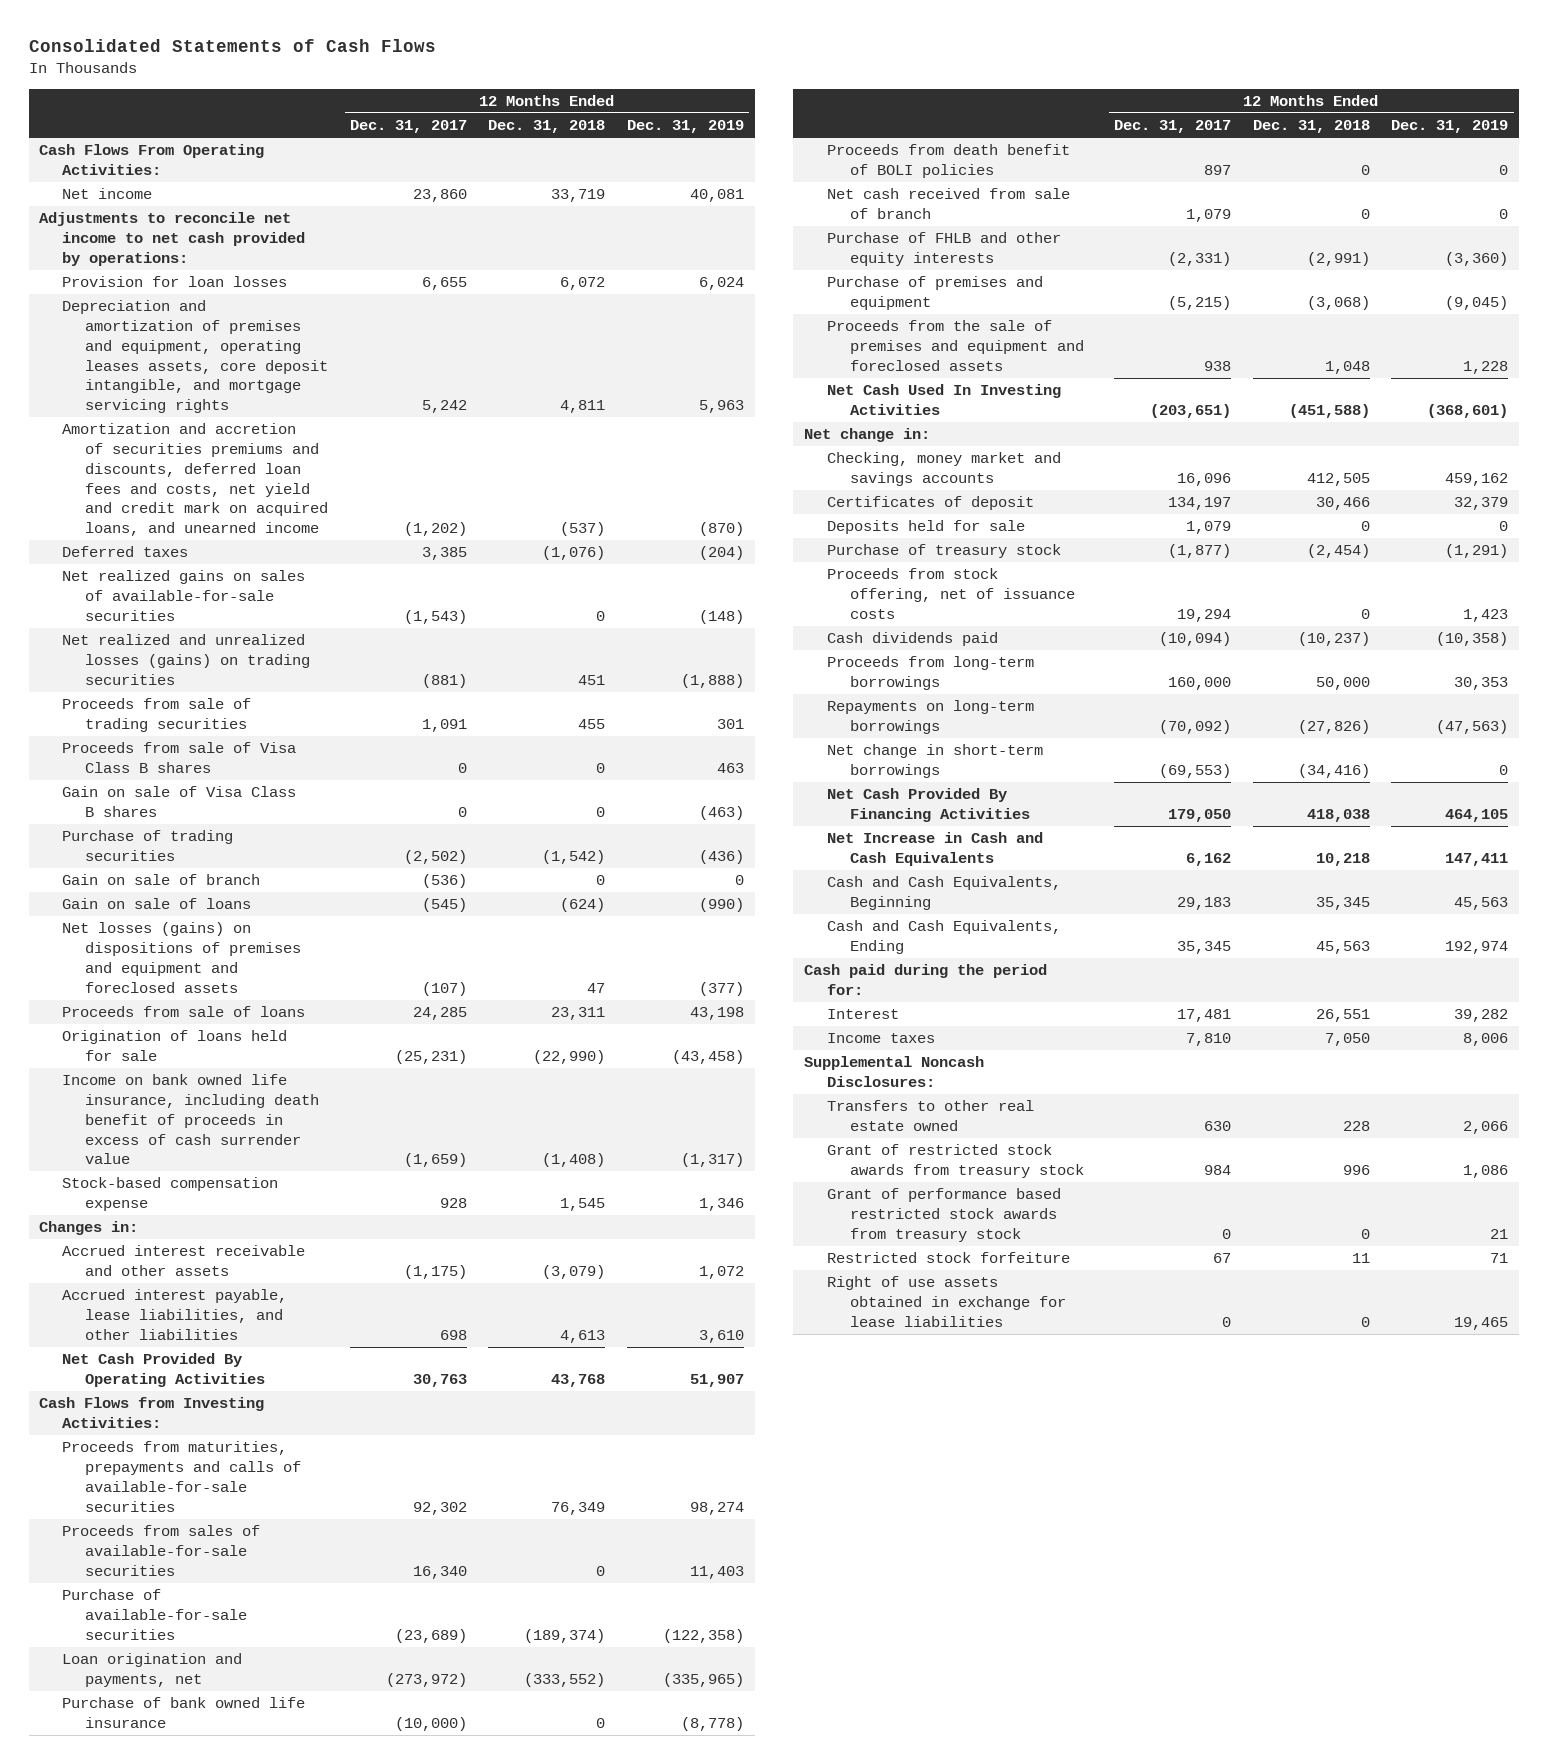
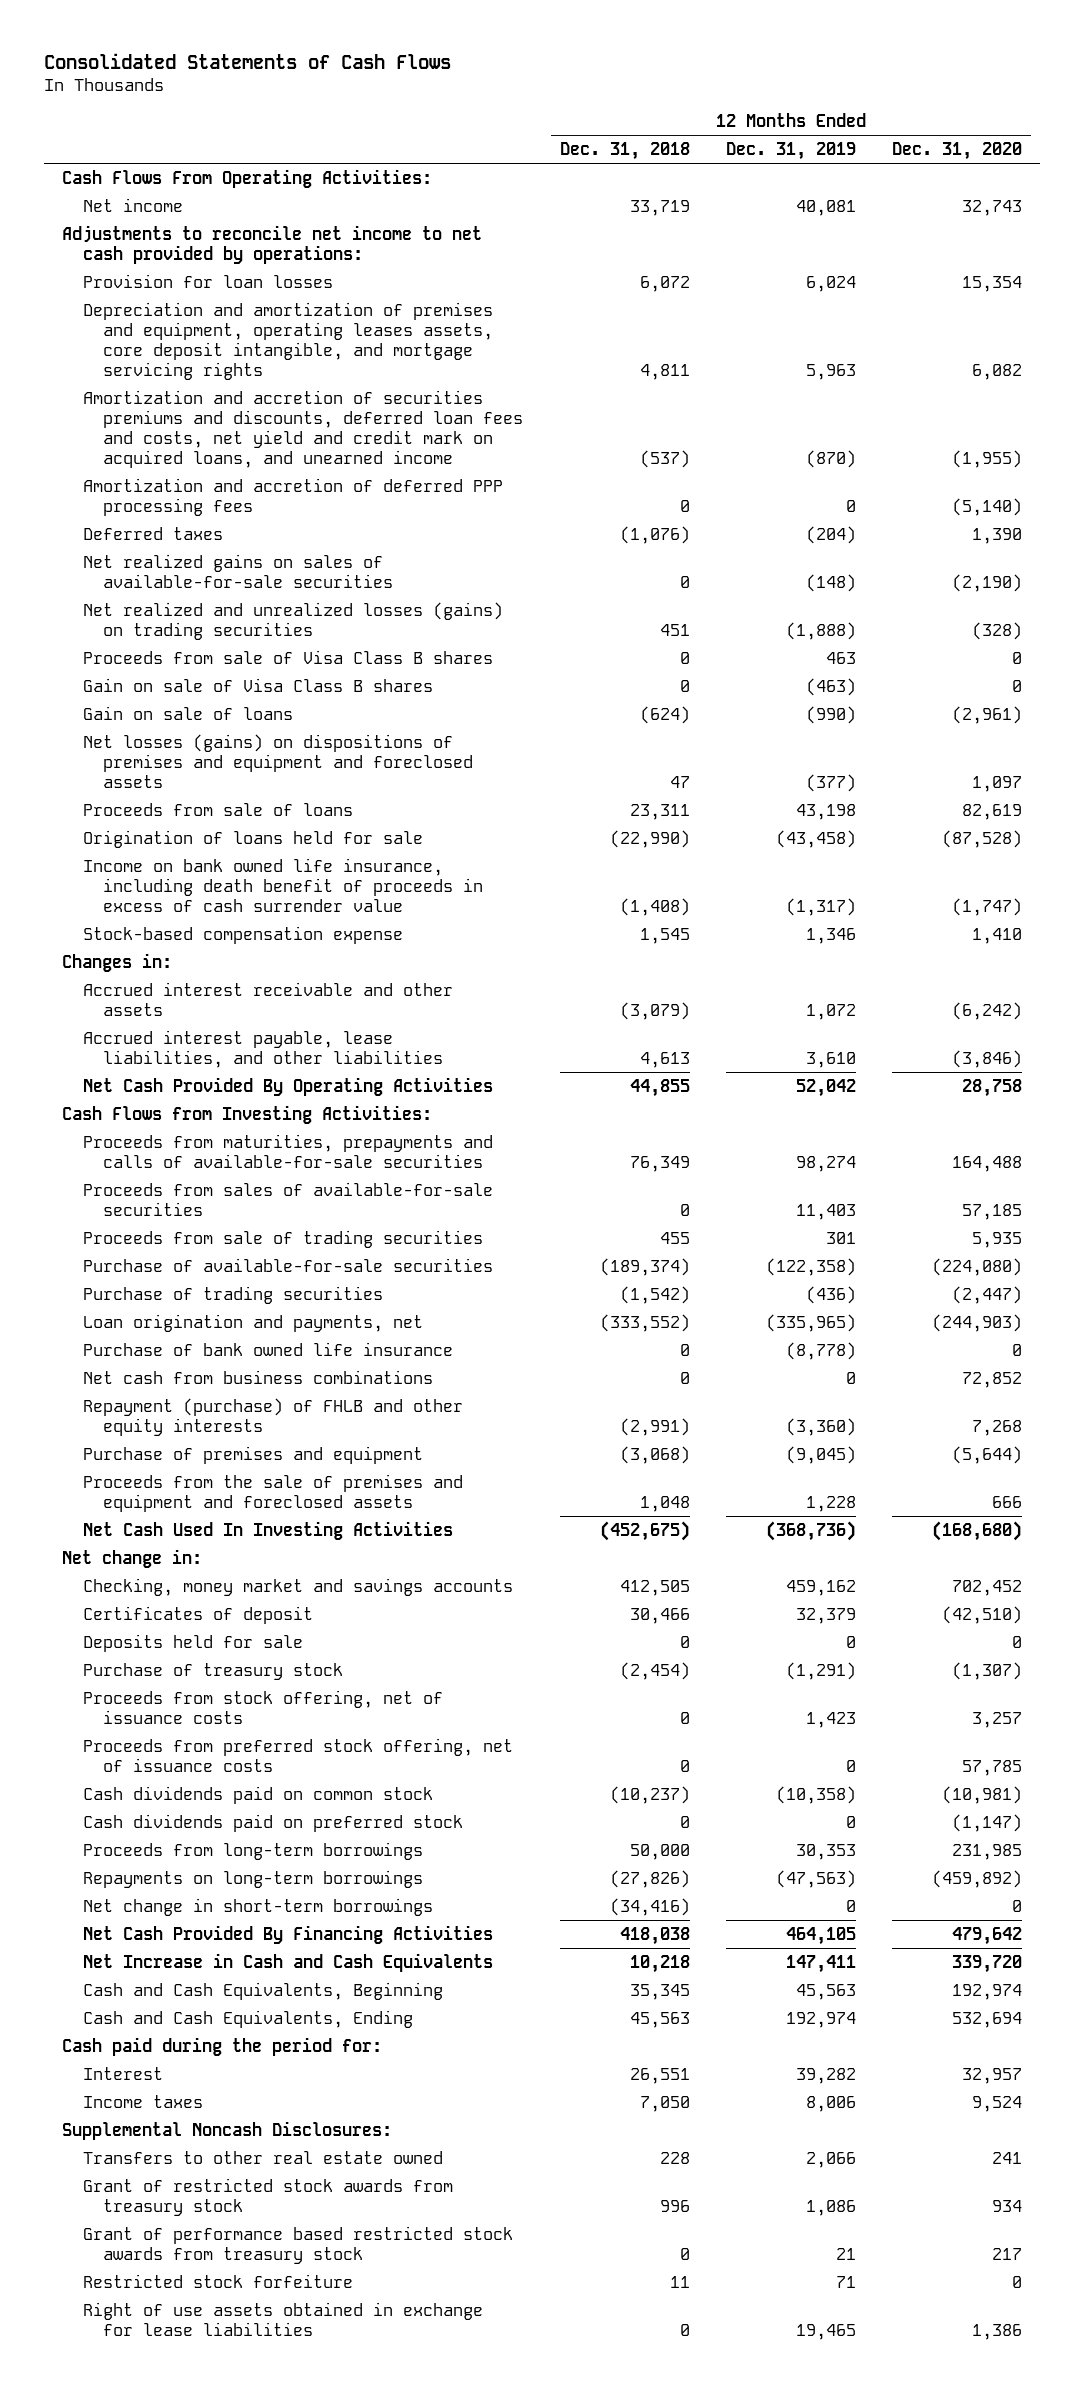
[349,120,467,134] Dec. 31, 2017 -> none
none -> [891,142,1022,161] Dec. 31, 2020
none -> [82,477,503,516] Amortization and accretion of deferred PPP processing fees
[62,874,261,886] Gain on sale of branch -> none
[551,1374,606,1388] 43,768 -> [629,1078,690,1097] 44,855
[689,1374,744,1388] 51,907 -> [795,1078,856,1097] 52,042
[62,698,252,733] Proceeds from sale of trading securities -> [82,1229,483,1248] Proceeds from sale of trading securities
[62,830,234,862] Purchase of trading securities -> [82,1285,383,1304] Purchase of trading securities
[826,144,1070,179] Proceeds from death benefit of BOLI policies -> none
[826,188,1070,220] Net cash received from sale of branch -> none
none -> [82,1369,433,1384] Net cash from business combinations
[826,232,1061,267] Purchase of FHLB and other equity interests -> [82,1397,463,1436] Repayment (purchase) of FHLB and other equity interests
[1288,404,1370,419] (451,588) -> [599,1520,690,1541] (452,675)
[1427,404,1509,419] (368,601) -> [765,1520,856,1541] (368,736)
none -> [82,1737,513,1772] Proceeds from preferred stock offering, net of issuance costs
[826,632,998,647] Cash dividends paid -> [82,1785,433,1804] Cash dividends paid on common stock
none -> [82,1813,463,1832] Cash dividends paid on preferred stock

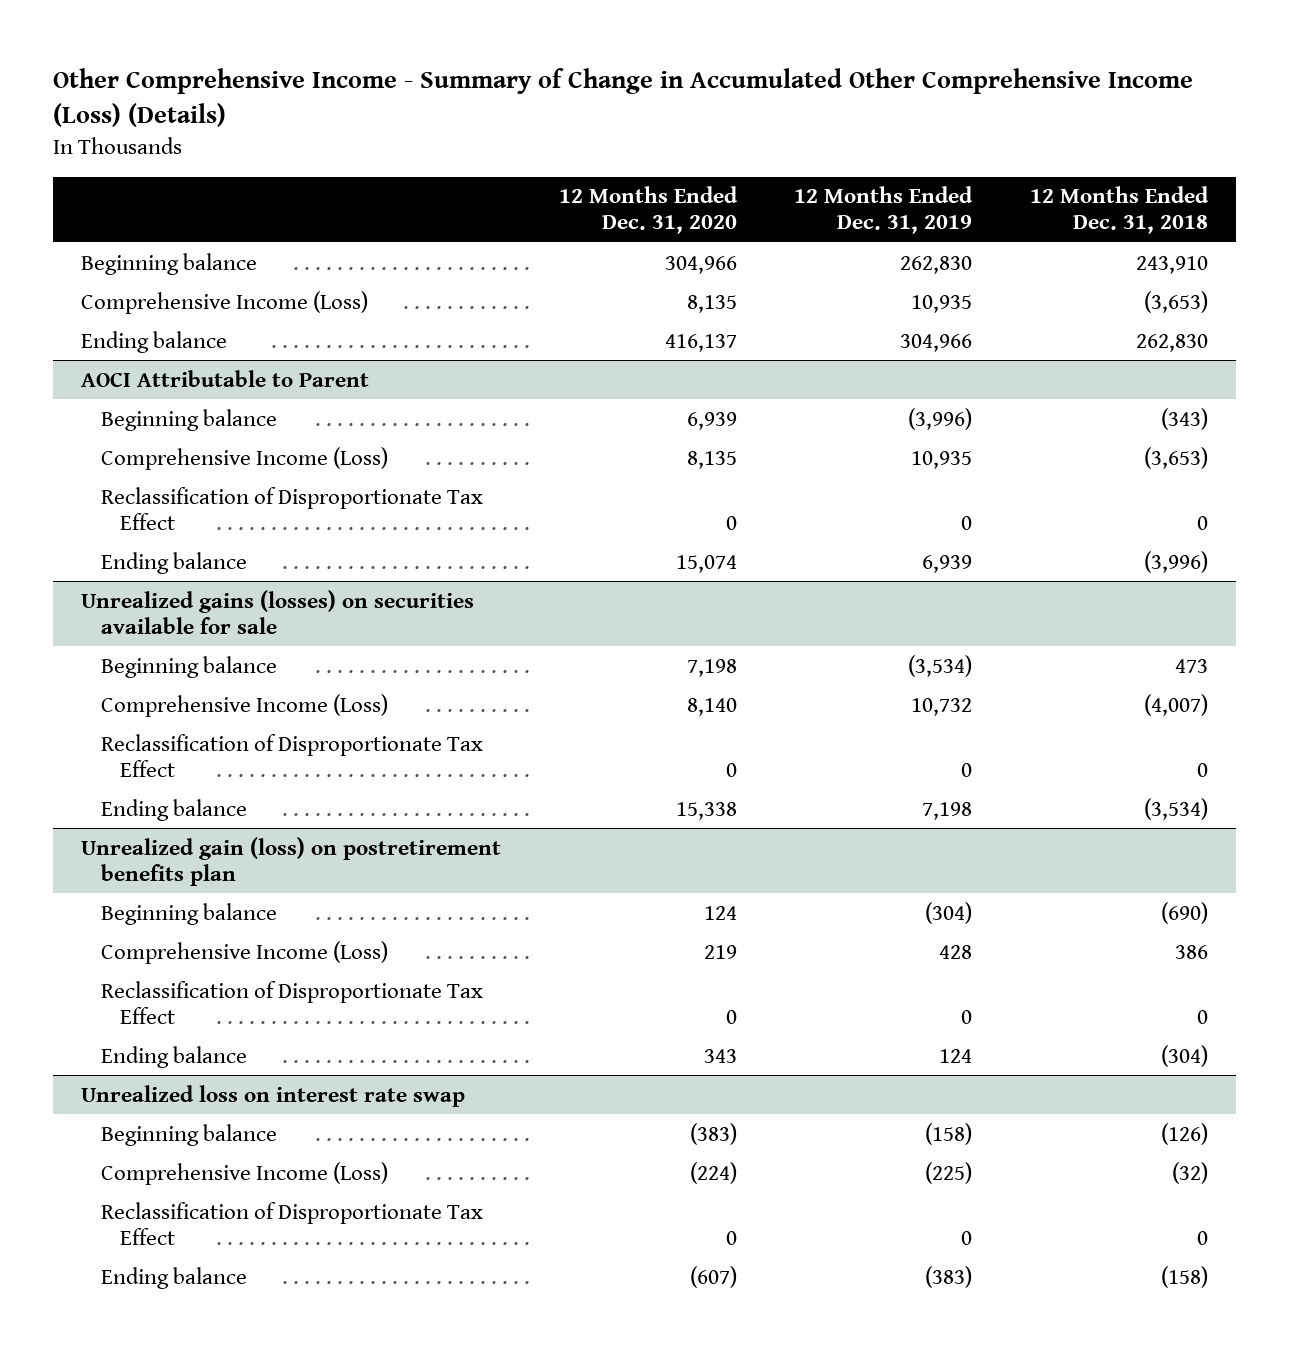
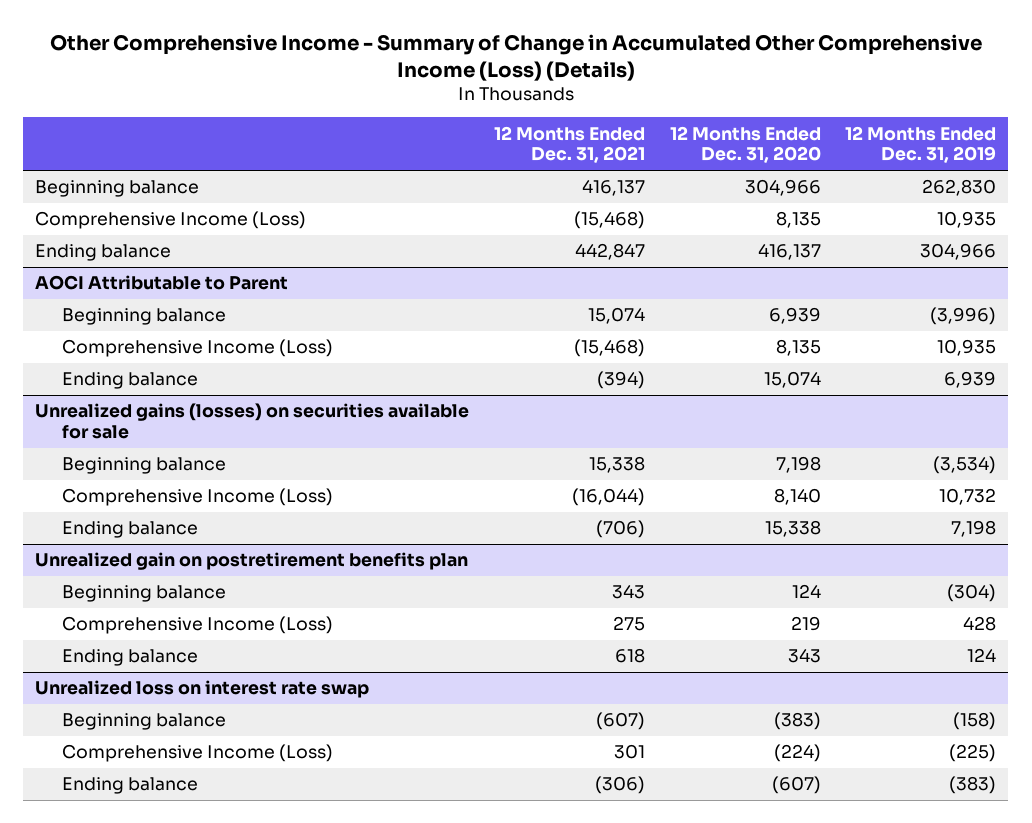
[1029,186,1209,235] 12 Months Ended Dec. 31, 2018 -> none
none -> [494,125,646,164] 12 Months Ended Dec. 31, 2021
[100,486,483,530] Reclassification of Disproportionate Tax Effect -> none
[100,733,483,777] Reclassification of Disproportionate Tax Effect -> none
[81,836,502,886] Unrealized gain (loss) on postretirement benefits plan -> [35,552,469,571] Unrealized gain on postretirement benefits plan
[100,980,483,1024] Reclassification of Disproportionate Tax Effect -> none
[100,1201,483,1245] Reclassification of Disproportionate Tax Effect -> none

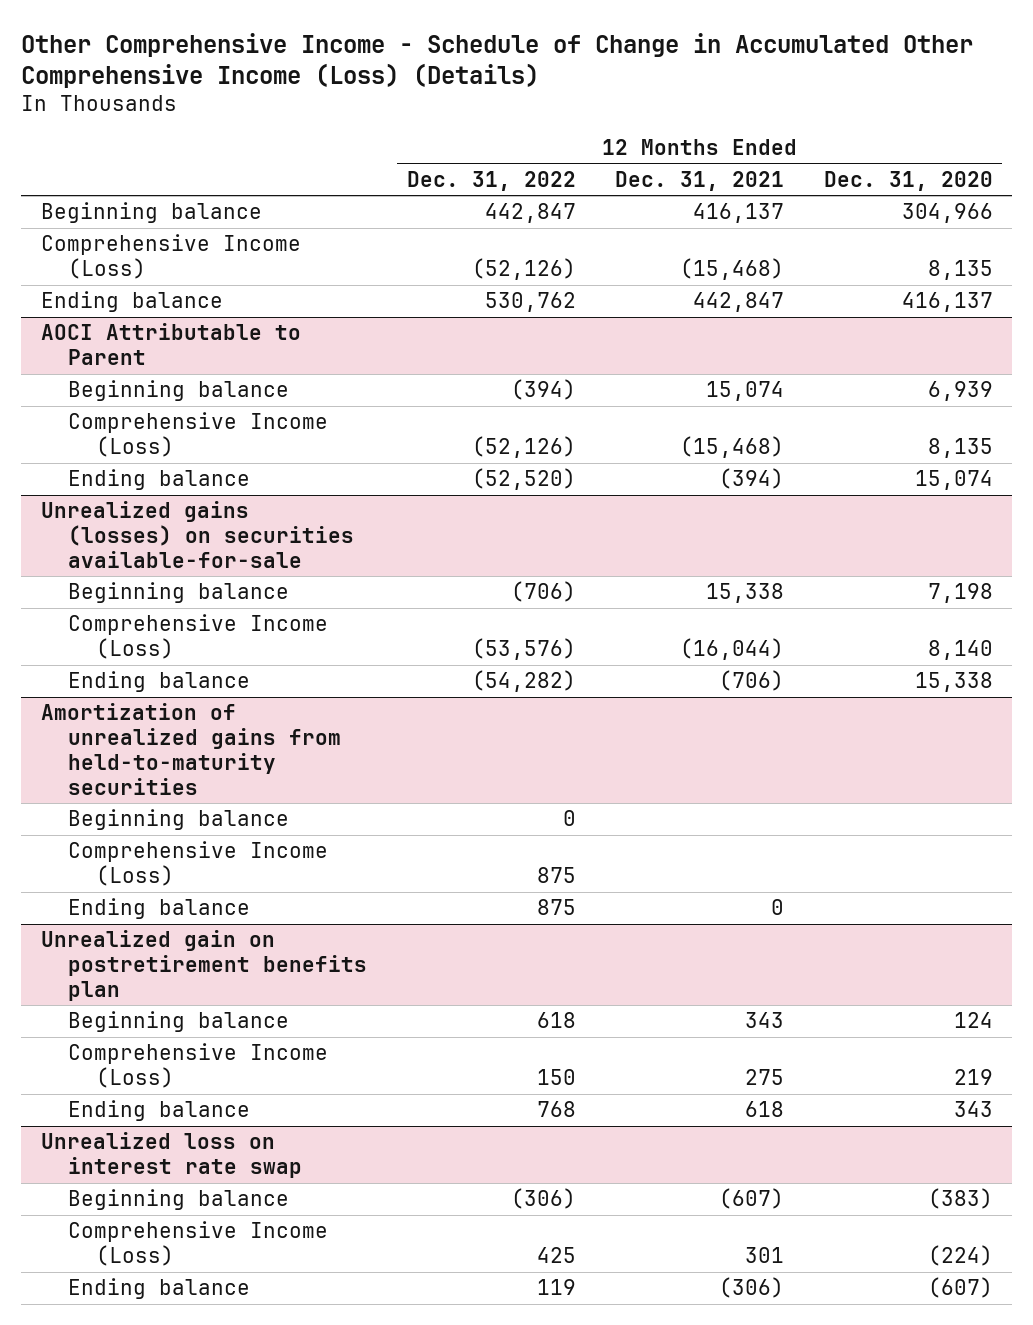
[49,33,982,81] Other Comprehensive Income - Summary of Change in Accumulated Other Comprehensive Income (Loss) (Details) -> [21,32,974,88] Other Comprehensive Income - Schedule of Change in Accumulated Other Comprehensive Income (Loss) (Details)
[845,125,997,164] 12 Months Ended Dec. 31, 2019 -> none
none -> [406,170,576,191] Dec. 31, 2022
[35,403,470,440] Unrealized gains (losses) on securities available for sale -> [40,501,355,568] Unrealized gains (losses) on securities available-for-sale
none -> [40,703,342,795] Amortization of unrealized gains from held-to-maturity securities
none -> [68,809,290,831] Beginning balance
none -> [68,841,329,887] Comprehensive Income (Loss)
none -> [68,898,251,920] Ending balance

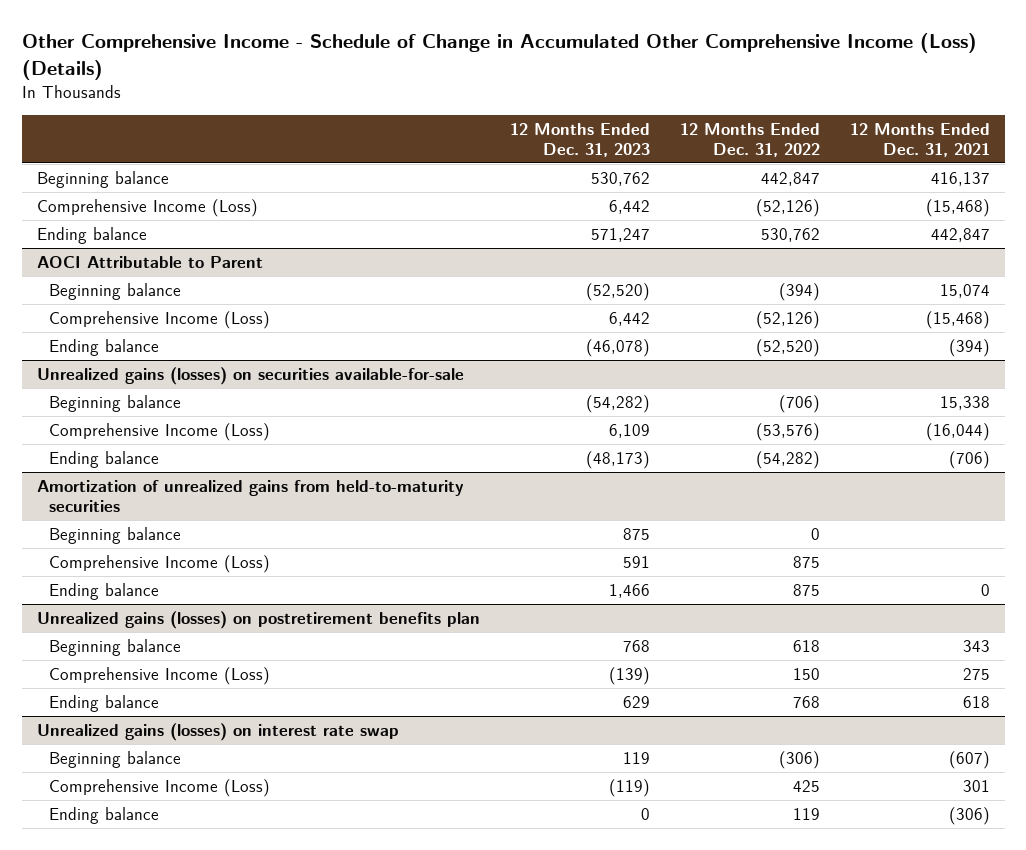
[823,170,993,191] Dec. 31, 2020 -> none
none -> [509,122,650,157] 12 Months Ended Dec. 31, 2023
[40,930,368,1001] Unrealized gain on postretirement benefits plan -> [36,610,480,629] Unrealized gains (losses) on postretirement benefits plan
[40,1132,303,1179] Unrealized loss on interest rate swap -> [36,722,399,741] Unrealized gains (losses) on interest rate swap

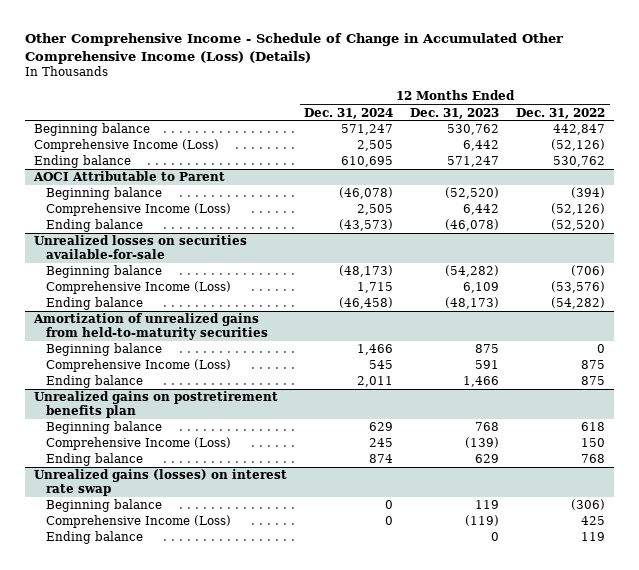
[849,122,990,157] 12 Months Ended Dec. 31, 2021 -> none
none -> [303,107,393,119] Dec. 31, 2024
[36,366,464,385] Unrealized gains (losses) on securities available-for-sale -> [33,235,247,259] Unrealized losses on securities available-for-sale
[36,610,480,629] Unrealized gains (losses) on postretirement benefits plan -> [33,391,278,418] Unrealized gains on postretirement benefits plan

